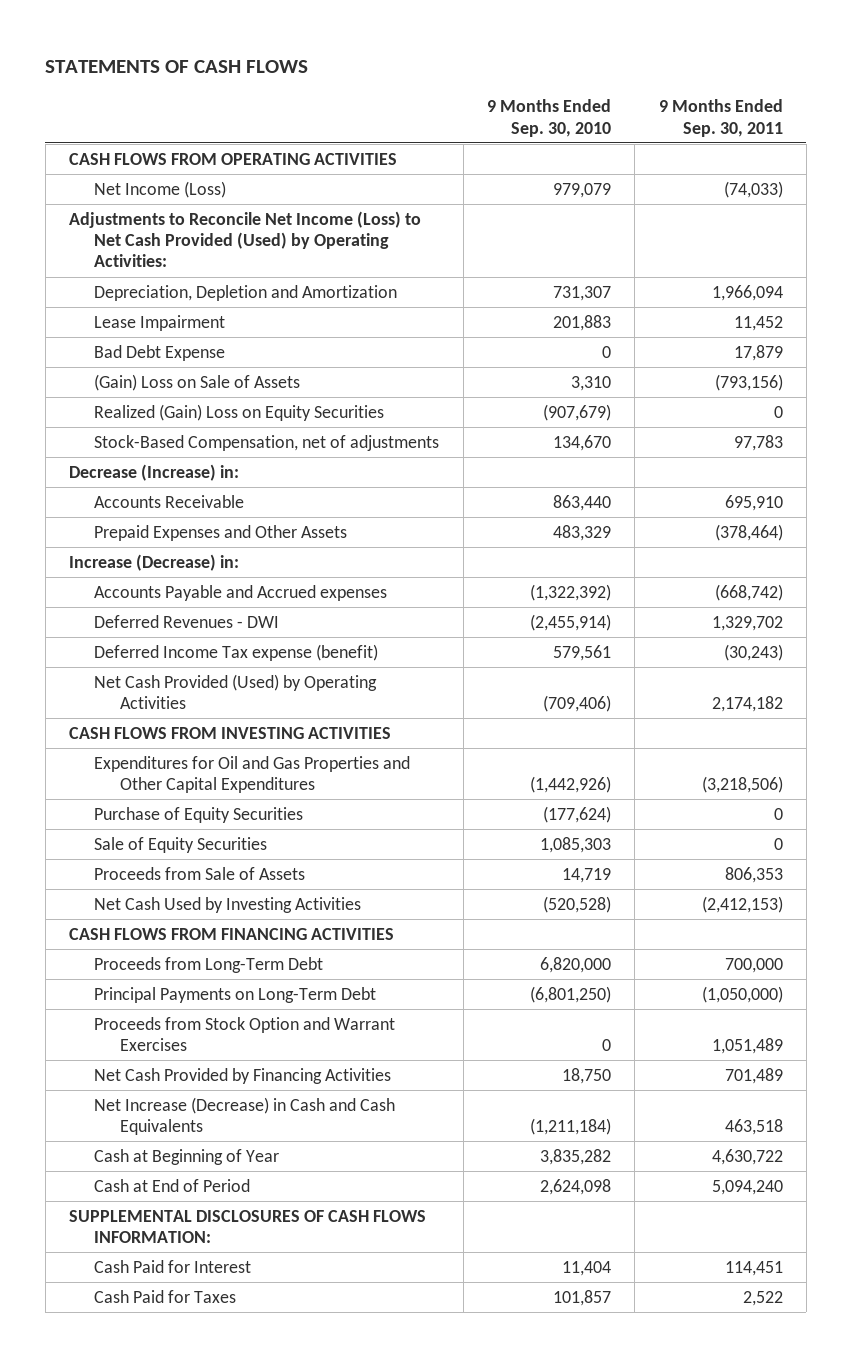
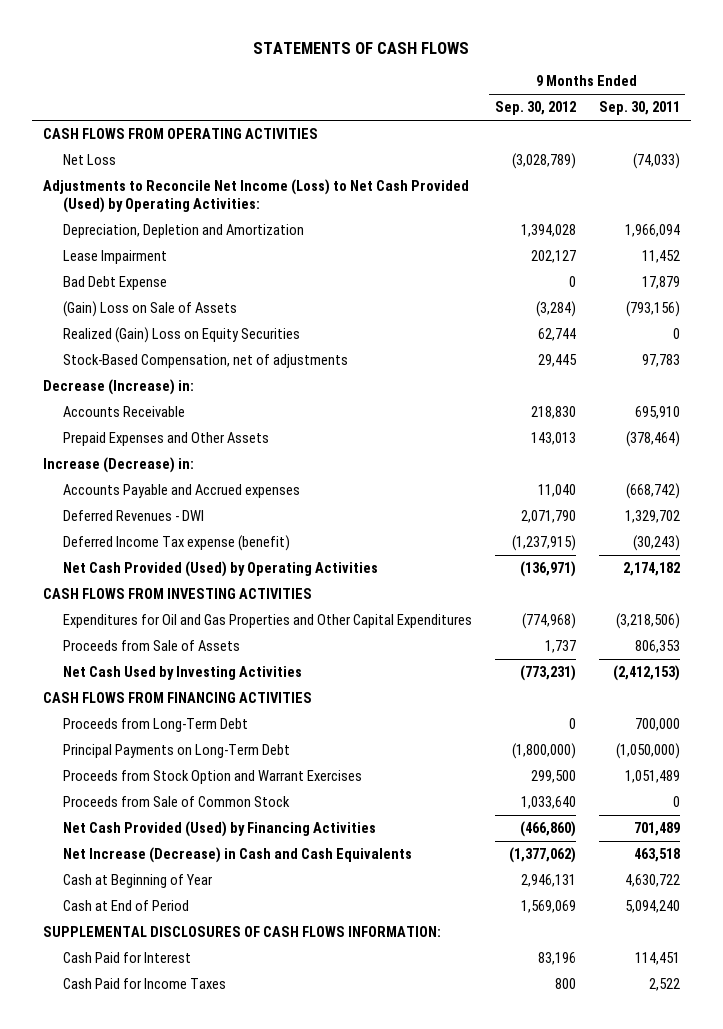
[486,99,611,137] 9 Months Ended Sep. 30, 2010 -> none
none -> [494,101,576,116] Sep. 30, 2012
[94,180,227,198] Net Income (Loss) -> [62,154,116,166] Net Loss
[94,806,304,823] Purchase of Equity Securities -> none
[94,836,268,853] Sale of Equity Securities -> none
none -> [62,796,290,808] Proceeds from Sale of Common Stock
[94,1067,392,1084] Net Cash Provided by Financing Activities -> [62,821,376,838] Net Cash Provided (Used) by Financing Activities
[94,1289,237,1303] Cash Paid for Taxes -> [62,978,226,990] Cash Paid for Income Taxes

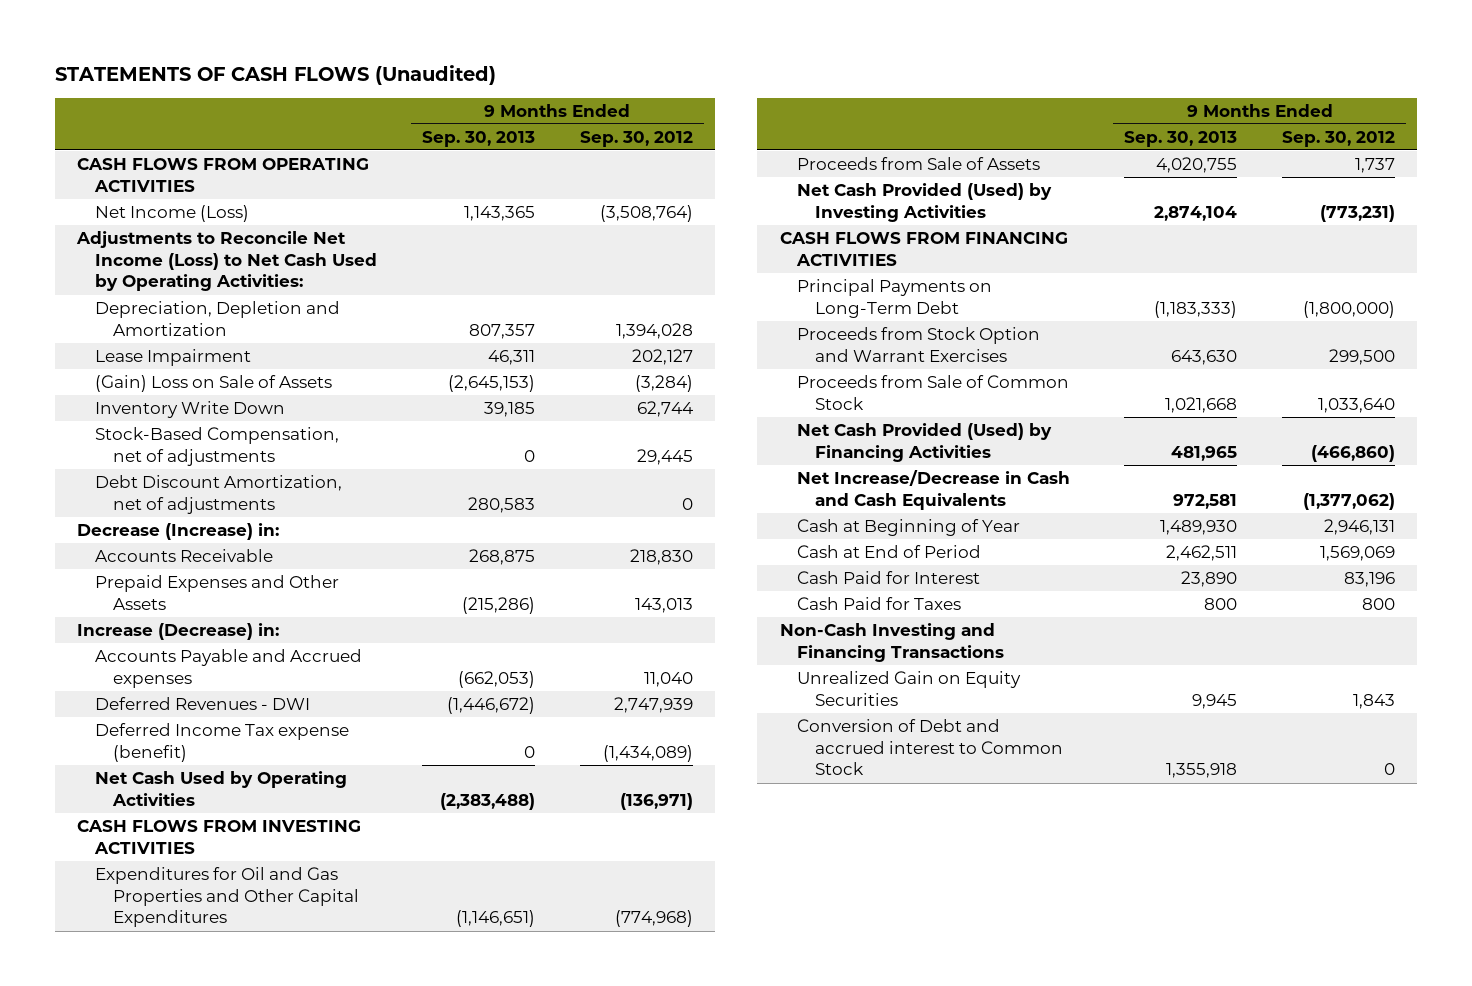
[253,41,470,54] STATEMENTS OF CASH FLOWS -> [54,64,496,85] STATEMENTS OF CASH FLOWS (Unaudited)
[598,101,680,116] Sep. 30, 2011 -> none
none -> [421,130,535,147] Sep. 30, 2013
[62,154,116,166] Net Loss -> [95,204,250,222] Net Income (Loss)
[511,153,576,170] (3,028,789) -> [599,204,693,222] (3,508,764)
[42,179,469,213] Adjustments to Reconcile Net Income (Loss) to Net Cash Provided (Used) by Operating Activities: -> [76,230,378,292] Adjustments to Reconcile Net Income (Loss) to Net Cash Used by Operating Activities:
[62,276,167,291] Bad Debt Expense -> none
[62,327,300,344] Realized (Gain) Loss on Equity Securities -> [95,400,286,418] Inventory Write Down
none -> [95,474,343,514] Debt Discount Amortization, net of adjustments
[520,510,576,524] 2,071,790 -> [613,696,693,713] 2,747,939
[511,535,576,552] (1,237,915) -> [602,744,693,762] (1,434,089)
[62,561,378,578] Net Cash Provided (Used) by Operating Activities -> [95,770,348,806] Net Cash Used by Operating Activities
[62,666,302,681] Net Cash Used by Investing Activities -> [797,182,1053,222] Net Cash Provided (Used) by Investing Activities
[62,718,248,733] Proceeds from Long-Term Debt -> none
[62,847,412,864] Net Increase (Decrease) in Cash and Cash Equivalents -> [797,469,1071,510] Net Increase/Decrease in Cash and Cash Equivalents
[42,926,441,938] SUPPLEMENTAL DISCLOSURES OF CASH FLOWS INFORMATION: -> none
[62,978,226,990] Cash Paid for Income Taxes -> [797,596,962,610] Cash Paid for Taxes
none -> [779,622,1005,662] Non-Cash Investing and Financing Transactions
none -> [797,670,1022,706] Unrealized Gain on Equity Securities
none -> [797,718,1064,776] Conversion of Debt and accrued interest to Common Stock

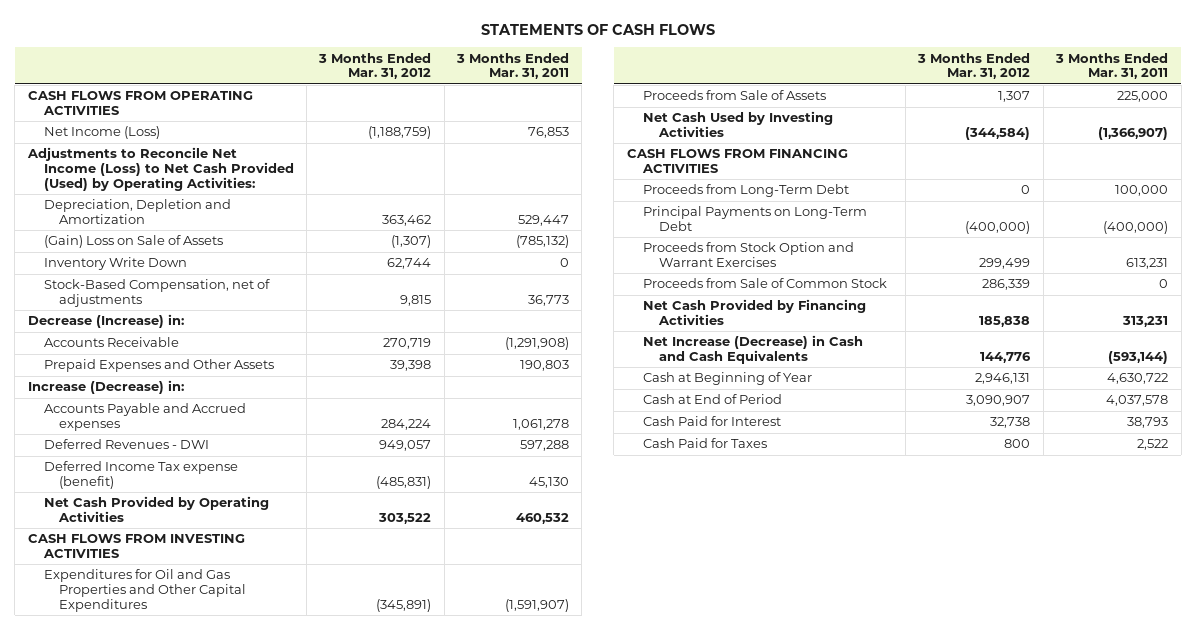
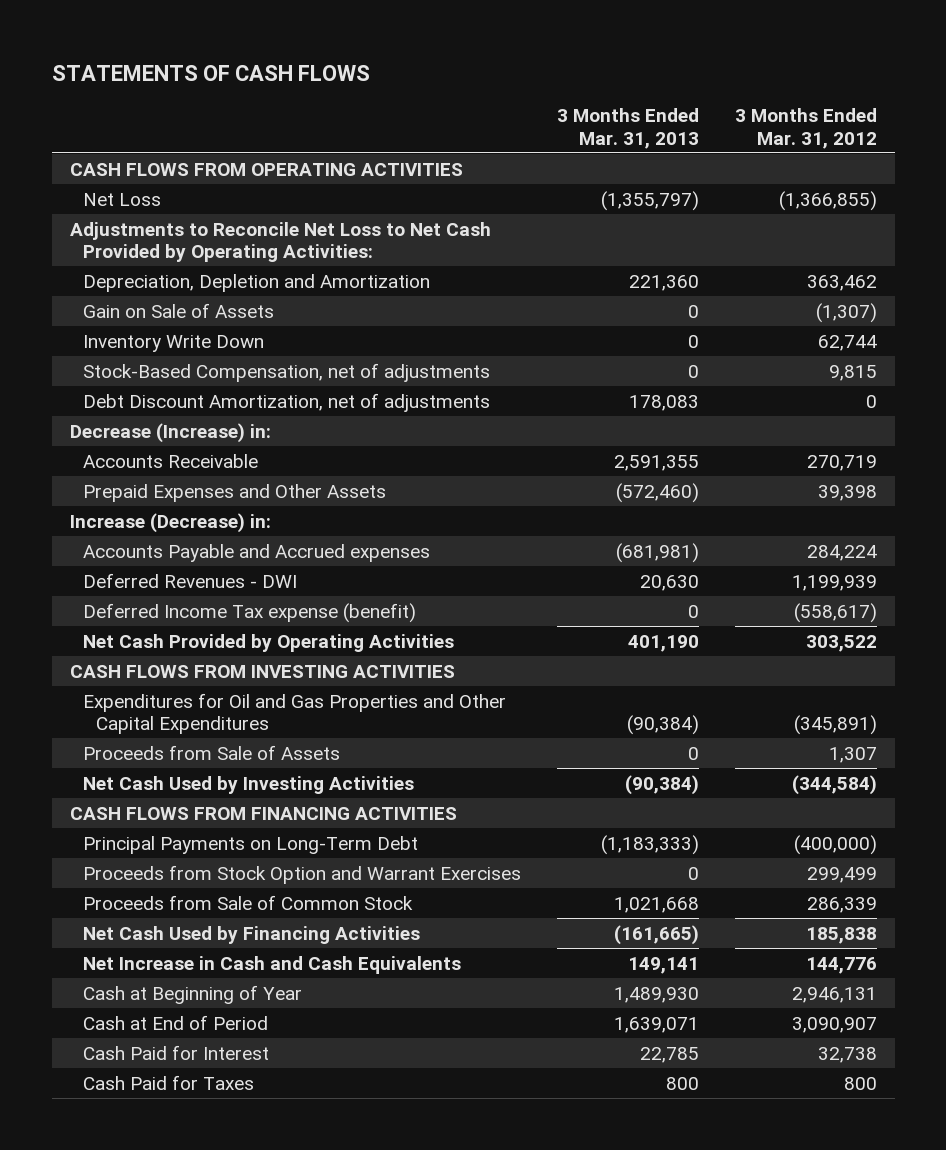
[456,52,570,80] 3 Months Ended Mar. 31, 2011 -> none
none -> [556,108,699,149] 3 Months Ended Mar. 31, 2013
[43,126,160,140] Net Income (Loss) -> [82,192,161,206] Net Loss
[368,126,432,140] (1,188,759) -> [778,190,877,211] (1,366,855)
[26,147,294,192] Adjustments to Reconcile Net Income (Loss) to Net Cash Provided (Used) by Operating Activities: -> [69,221,491,263] Adjustments to Reconcile Net Loss to Net Cash Provided by Operating Activities:
[43,235,223,249] (Gain) Loss on Sale of Assets -> [82,302,274,318] Gain on Sale of Assets
none -> [82,392,490,412] Debt Discount Amortization, net of adjustments
[379,440,432,452] 949,057 -> [791,574,877,591] 1,199,939
[376,476,432,490] (485,831) -> [793,602,877,623] (558,617)
[642,184,849,198] Proceeds from Long-Term Debt -> none
[642,299,866,326] Net Cash Provided by Financing Activities -> [82,925,420,944] Net Cash Used by Financing Activities
[642,335,863,365] Net Increase (Decrease) in Cash and Cash Equivalents -> [82,955,461,974] Net Increase in Cash and Cash Equivalents

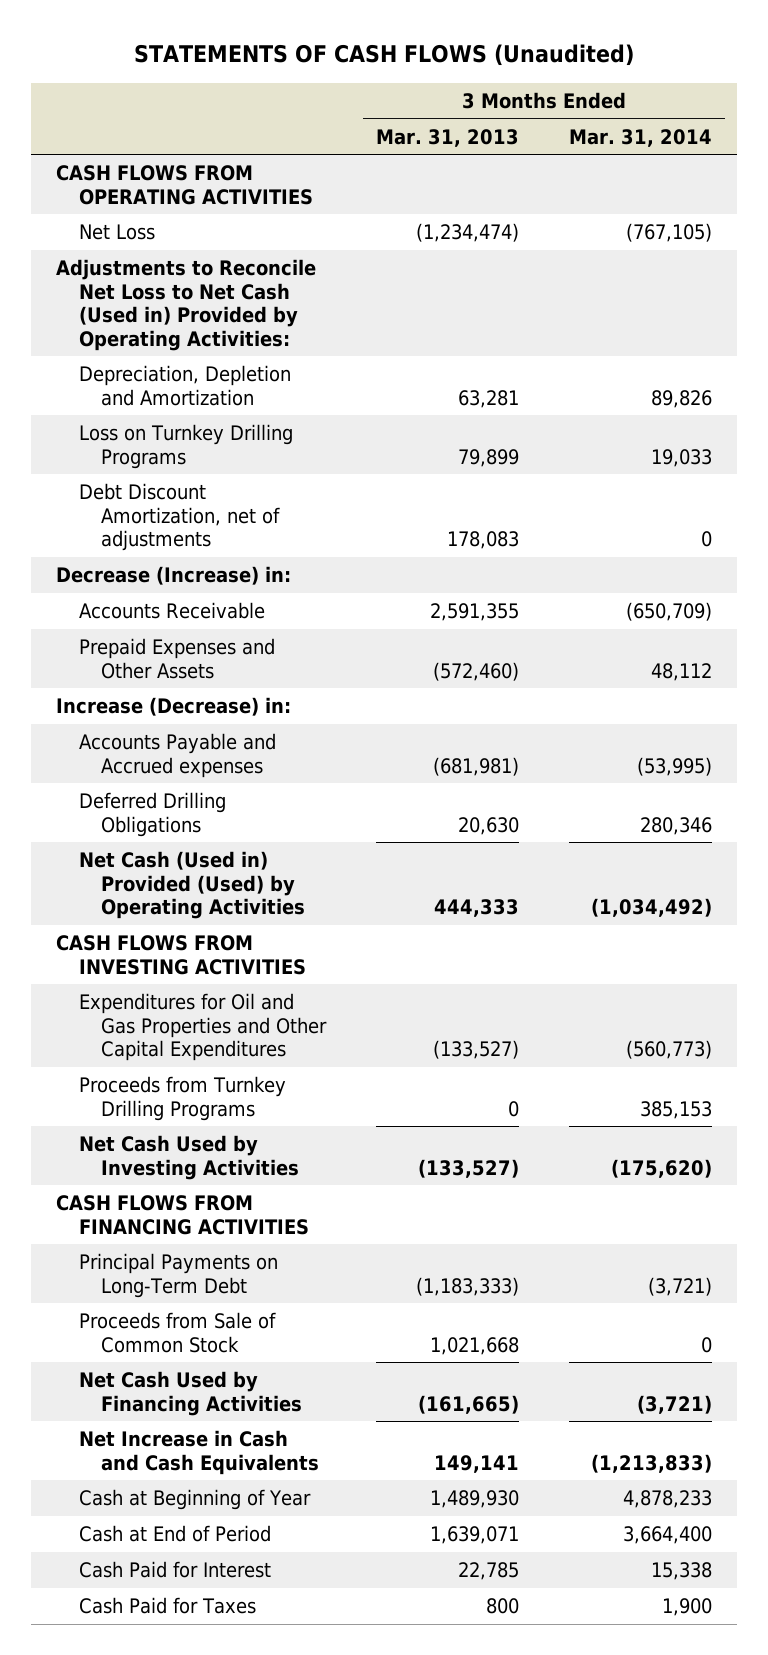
[51,65,370,82] STATEMENTS OF CASH FLOWS -> [134,44,635,67] STATEMENTS OF CASH FLOWS (Unaudited)
[734,108,877,149] 3 Months Ended Mar. 31, 2012 -> none
none -> [568,128,712,147] Mar. 31, 2014
[82,302,274,318] Gain on Sale of Assets -> none
[82,334,264,352] Inventory Write Down -> none
[82,362,490,382] Stock-Based Compensation, net of adjustments -> none
[600,190,699,211] (1,355,797) -> [415,223,519,243] (1,234,474)
[69,221,491,263] Adjustments to Reconcile Net Loss to Net Cash Provided by Operating Activities: -> [56,259,317,351] Adjustments to Reconcile Net Loss to Net Cash (Used in) Provided by Operating Activities:
[628,274,699,291] 221,360 -> [457,389,519,408] 63,281
none -> [78,424,293,469] Loss on Turnkey Drilling Programs
[82,602,416,623] Deferred Income Tax expense (benefit) -> none
[82,572,297,588] Deferred Revenues - DWI -> [78,792,226,837] Deferred Drilling Obligations
[82,633,454,652] Net Cash Provided by Operating Activities -> [78,851,305,920] Net Cash (Used in) Provided (Used) by Operating Activities
[627,634,699,652] 401,190 -> [433,899,519,918] 444,333
[82,744,340,760] Proceeds from Sale of Assets -> none
[626,715,699,736] (90,384) -> [432,1040,519,1060] (133,527)
none -> [78,1076,286,1121] Proceeds from Turnkey Drilling Programs
[624,774,699,795] (90,384) -> [417,1158,519,1178] (133,527)
[82,864,521,884] Proceeds from Stock Option and Warrant Exercises -> none

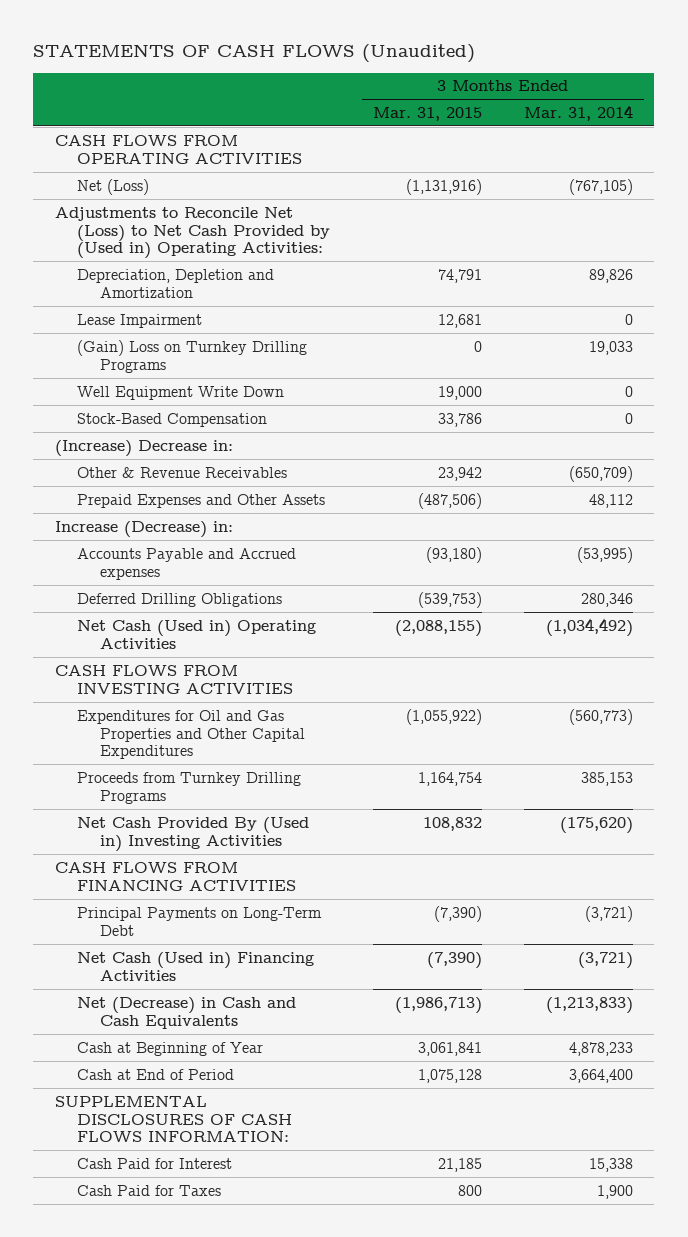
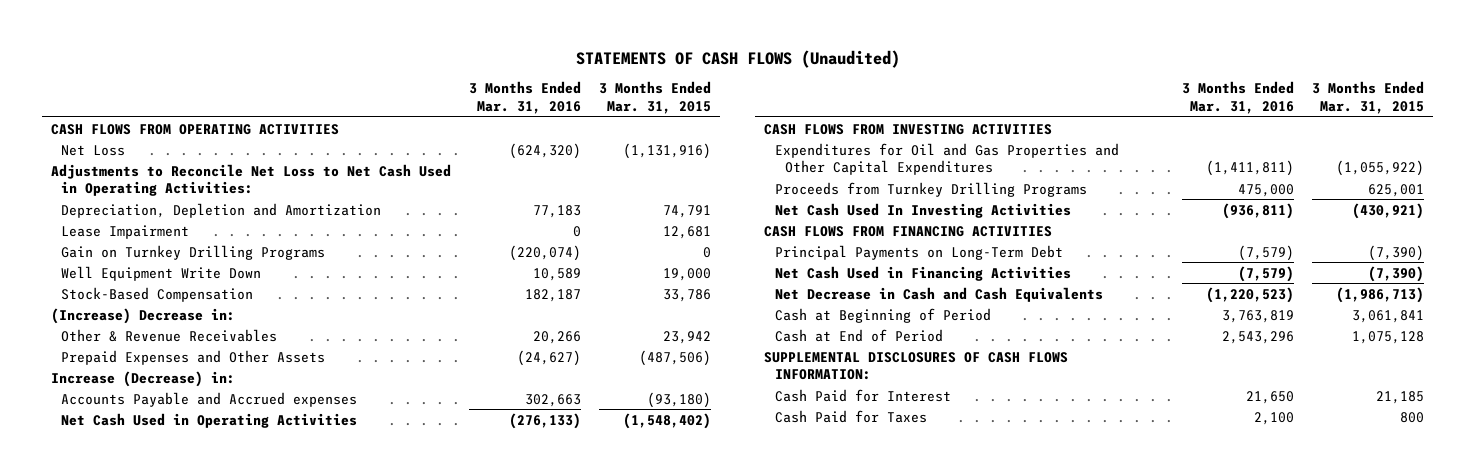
[524,104,634,121] Mar. 31, 2014 -> none
none -> [468,81,581,114] 3 Months Ended Mar. 31, 2016
[77,178,150,195] Net (Loss) -> [61,144,126,156] Net Loss
[54,206,331,260] Adjustments to Reconcile Net (Loss) to Net Cash Provided by (Used in) Operating Activities: -> [50,163,451,197] Adjustments to Reconcile Net Loss to Net Cash Used in Operating Activities:
[77,339,308,373] (Gain) Loss on Turnkey Drilling Programs -> [61,244,326,260] Gain on Turnkey Drilling Programs
[77,592,283,607] Deferred Drilling Obligations -> none
[77,619,317,649] Net Cash (Used in) Operating Activities -> [61,412,358,428] Net Cash Used in Operating Activities
[394,619,482,637] (2,088,155) -> [622,412,711,429] (1,548,402)
[417,771,482,786] 1,164,754 -> [1368,183,1425,197] 625,001
[77,816,310,852] Net Cash Provided By (Used in) Investing Activities -> [774,202,1071,218] Net Cash Used In Investing Activities
[422,816,482,831] 108,832 -> [1352,202,1425,219] (430,921)
[77,951,315,981] Net Cash (Used in) Financing Activities -> [774,265,1071,281] Net Cash Used in Financing Activities
[77,996,297,1029] Net (Decrease) in Cash and Cash Equivalents -> [774,286,1103,302] Net Decrease in Cash and Cash Equivalents
[77,1041,264,1056] Cash at Beginning of Year -> [774,307,991,323] Cash at Beginning of Period

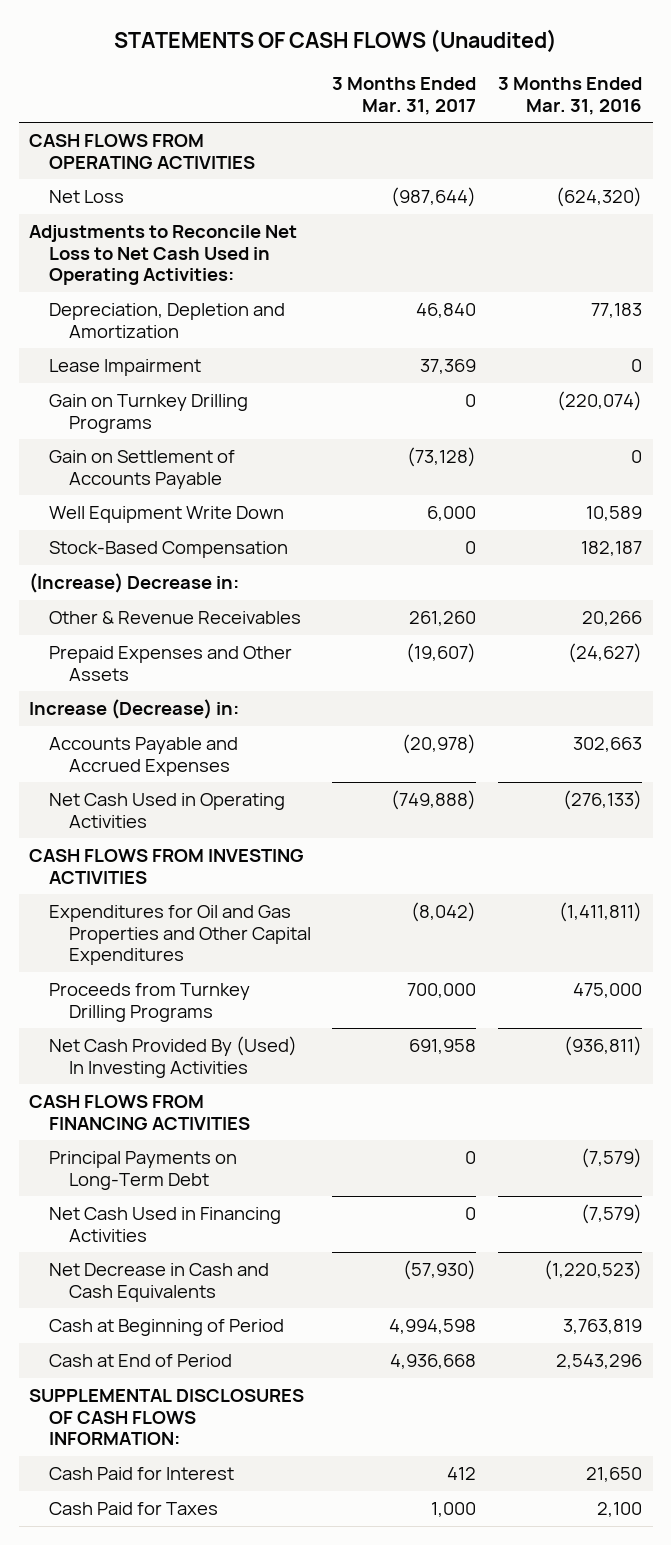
[598,81,711,114] 3 Months Ended Mar. 31, 2015 -> none
none -> [332,77,477,115] 3 Months Ended Mar. 31, 2017
none -> [49,450,236,489] Gain on Settlement of Accounts Payable
[61,391,358,407] Accounts Payable and Accrued expenses -> [49,737,239,776] Accounts Payable and Accrued Expenses
[774,202,1071,218] Net Cash Used In Investing Activities -> [49,1036,298,1078] Net Cash Provided By (Used) In Investing Activities

